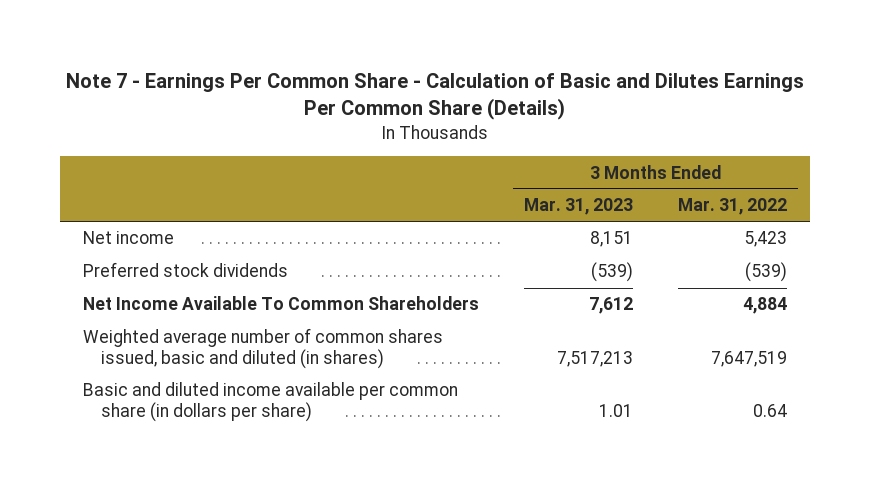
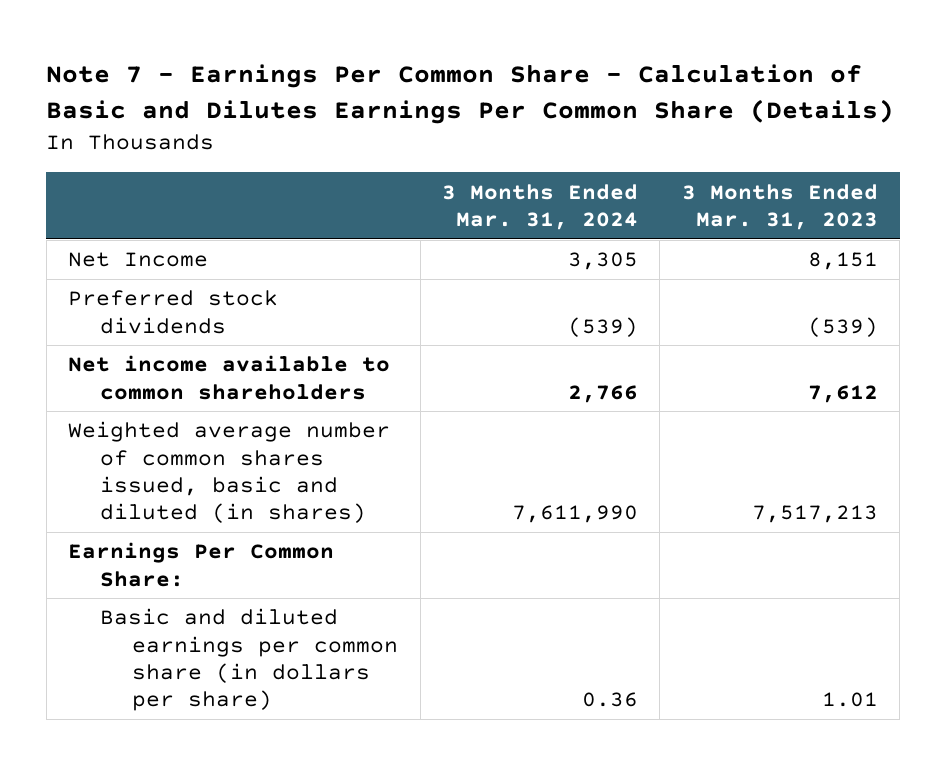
[678,198,788,216] Mar. 31, 2022 -> none
none -> [442,183,639,230] 3 Months Ended Mar. 31, 2024
[82,231,174,245] Net income -> [68,252,209,268] Net Income
[82,296,479,311] Net Income Available To Common Shareholders -> [68,355,391,400] Net income available to common shareholders
none -> [68,542,335,587] Earnings Per Common Share:
[82,382,458,422] Basic and diluted income available per common share (in dollars per share) -> [100,608,399,711] Basic and diluted earnings per common share (in dollars per share)

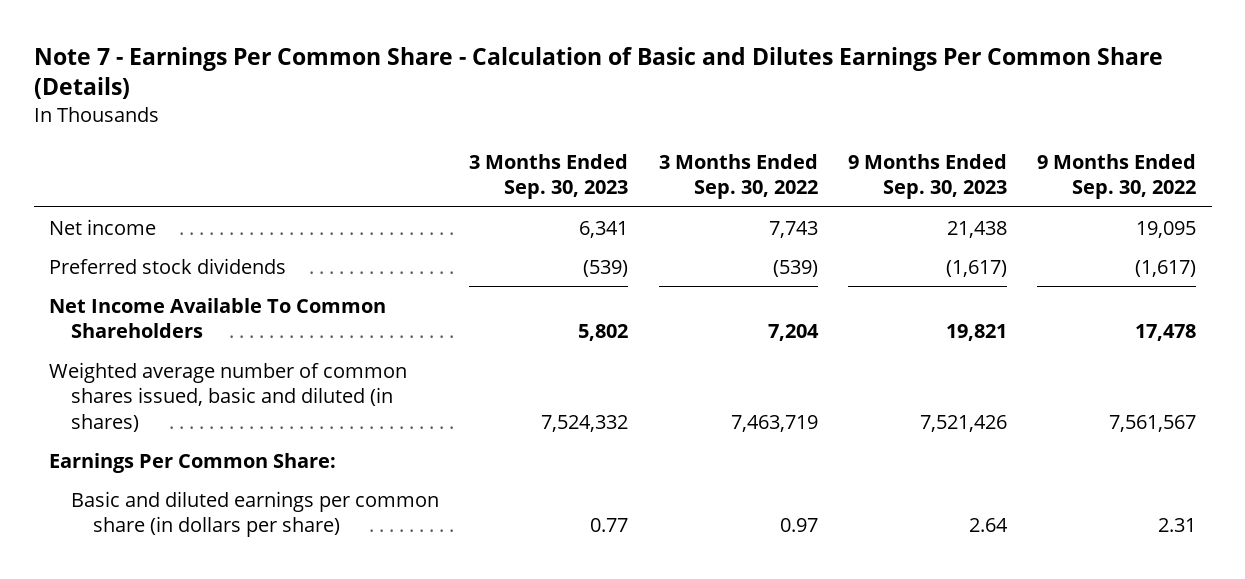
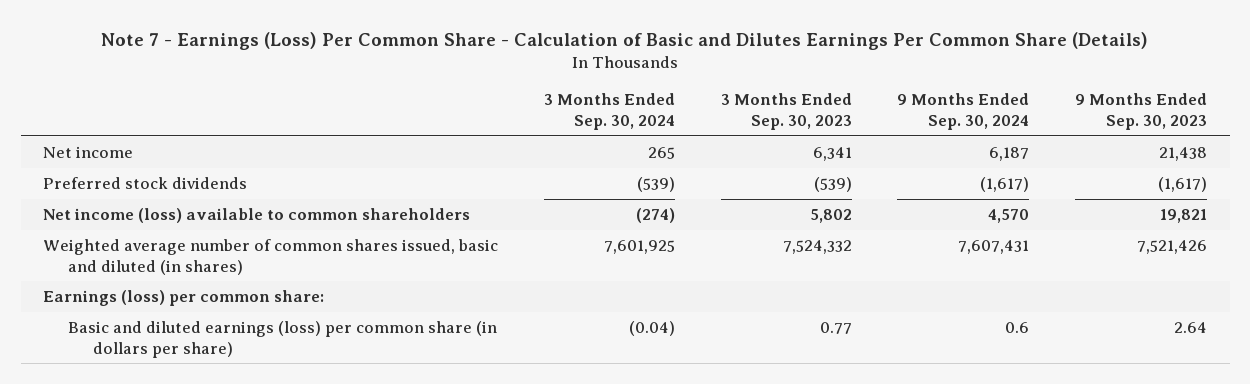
[33,46,1163,100] Note 7 - Earnings Per Common Share - Calculation of Basic and Dilutes Earnings Per Common Share (Details) -> [101,31,1149,50] Note 7 - Earnings (Loss) Per Common Share - Calculation of Basic and Dilutes Earnings Per Common Share (Details)
[658,153,818,200] 3 Months Ended Sep. 30, 2022 -> none
[1037,153,1197,200] 9 Months Ended Sep. 30, 2022 -> none
none -> [544,93,676,130] 3 Months Ended Sep. 30, 2024
none -> [897,93,1030,130] 9 Months Ended Sep. 30, 2024
[48,297,386,339] Net Income Available To Common Shareholders -> [43,207,471,223] Net income (loss) available to common shareholders
[48,452,336,473] Earnings Per Common Share: -> [43,289,325,306] Earnings (loss) per common share:
[70,490,439,538] Basic and diluted earnings per common share (in dollars per share) -> [68,320,498,358] Basic and diluted earnings (loss) per common share (in dollars per share)

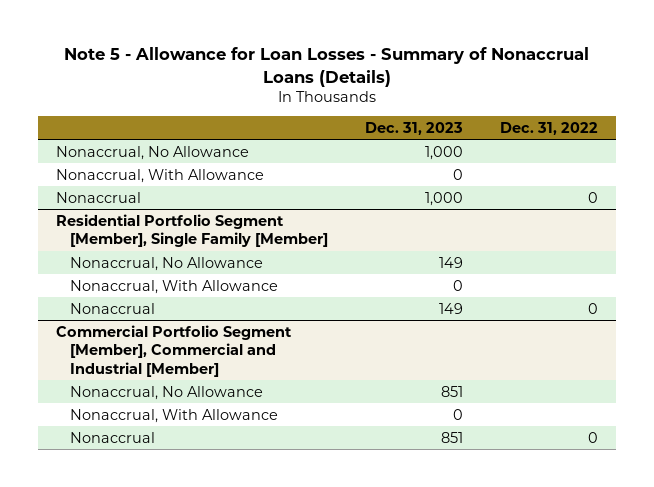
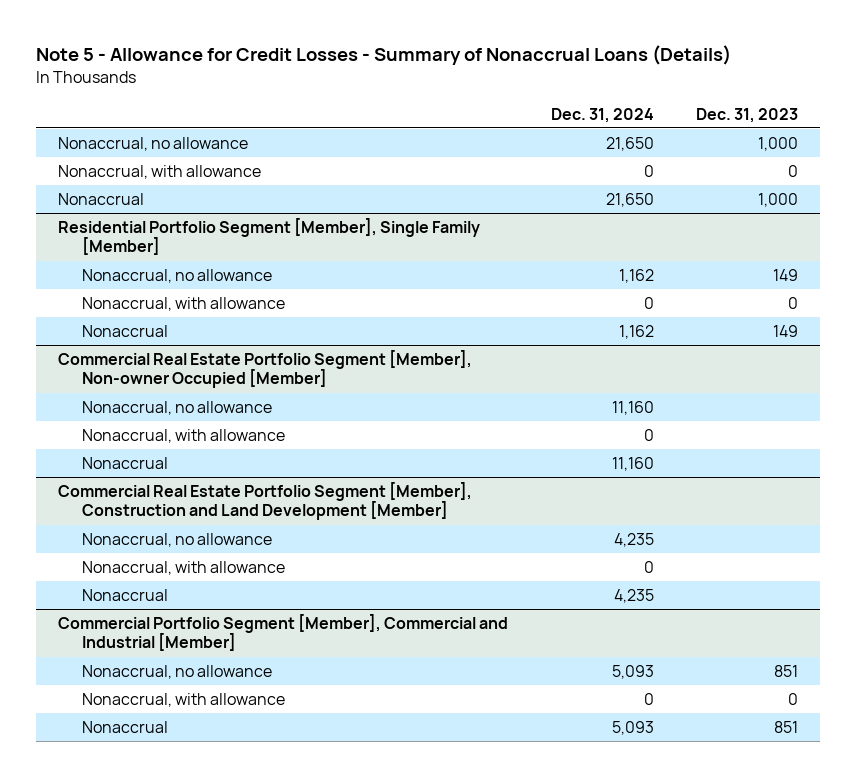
[64,47,590,87] Note 5 - Allowance for Loan Losses - Summary of Nonaccrual Loans (Details) -> [36,45,732,66] Note 5 - Allowance for Credit Losses - Summary of Nonaccrual Loans (Details)
[499,121,598,135] Dec. 31, 2022 -> none
none -> [550,107,654,123] Dec. 31, 2024
[56,145,250,160] Nonaccrual, No Allowance -> [57,137,248,152] Nonaccrual, no allowance
[56,168,265,183] Nonaccrual, With Allowance -> [57,165,261,180] Nonaccrual, with allowance
[69,256,263,271] Nonaccrual, No Allowance -> [82,269,273,284] Nonaccrual, no allowance
[69,279,278,294] Nonaccrual, With Allowance -> [82,297,286,312] Nonaccrual, with allowance
none -> [57,350,472,389] Commercial Real Estate Portfolio Segment [Member], Non-owner Occupied [Member]
none -> [82,401,273,416] Nonaccrual, no allowance
none -> [82,429,286,444] Nonaccrual, with allowance
none -> [82,457,169,470] Nonaccrual
none -> [57,482,472,521] Commercial Real Estate Portfolio Segment [Member], Construction and Land Development [Member]
none -> [82,533,273,548] Nonaccrual, no allowance
none -> [82,561,286,576] Nonaccrual, with allowance
none -> [82,589,169,602] Nonaccrual
[69,385,263,400] Nonaccrual, No Allowance -> [82,665,273,680] Nonaccrual, no allowance
[69,408,278,423] Nonaccrual, With Allowance -> [82,693,286,708] Nonaccrual, with allowance

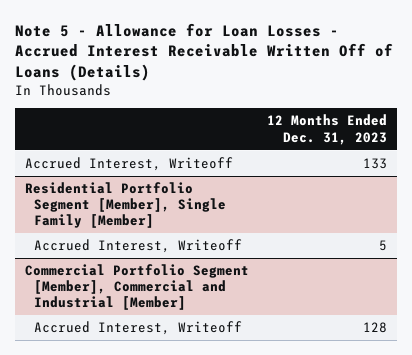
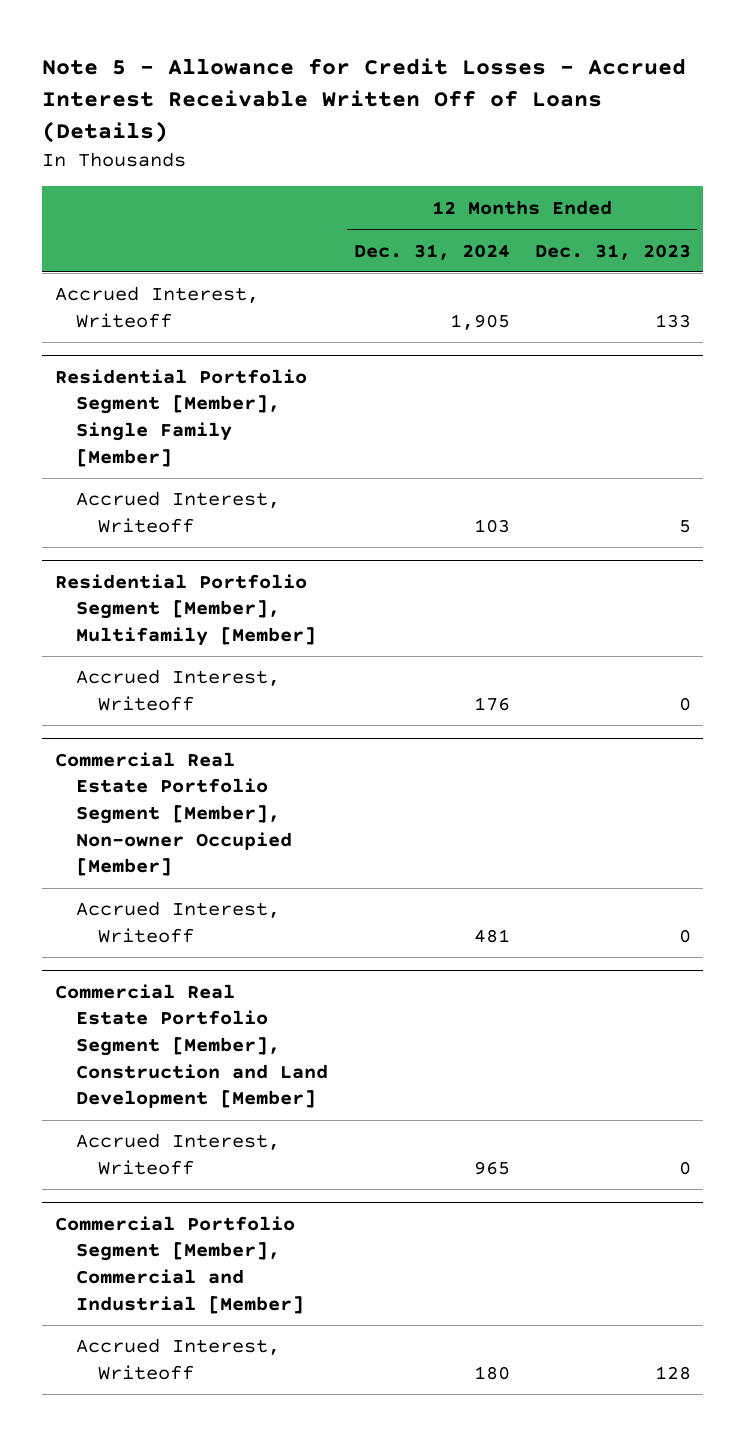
[15,22,394,82] Note 5 - Allowance for Loan Losses - Accrued Interest Receivable Written Off of Loans (Details) -> [42,58,687,143] Note 5 - Allowance for Credit Losses - Accrued Interest Receivable Written Off of Loans (Details)
none -> [353,243,510,260] Dec. 31, 2024
none -> [54,573,317,647] Residential Portfolio Segment [Member], Multifamily [Member]
none -> [76,669,281,712] Accrued Interest, Writeoff
none -> [54,751,293,877] Commercial Real Estate Portfolio Segment [Member], Non-owner Occupied [Member]
none -> [76,901,281,944] Accrued Interest, Writeoff
none -> [54,983,329,1109] Commercial Real Estate Portfolio Segment [Member], Construction and Land Development [Member]
none -> [76,1133,281,1176] Accrued Interest, Writeoff

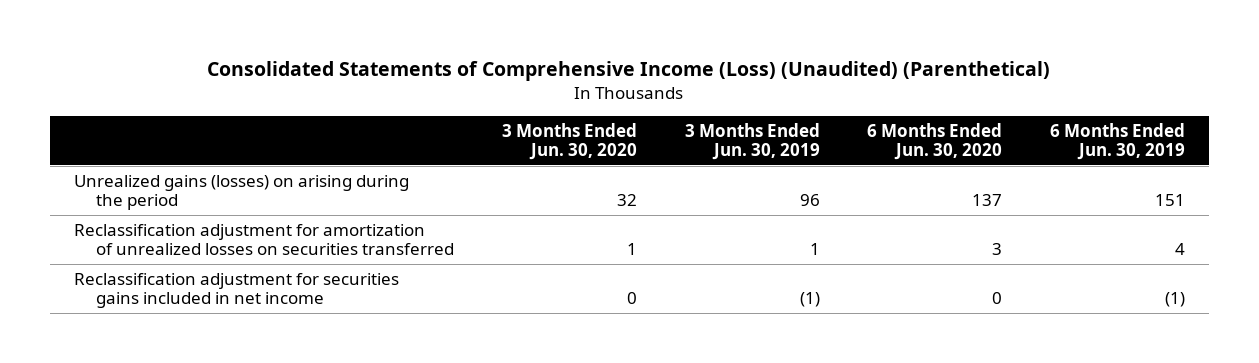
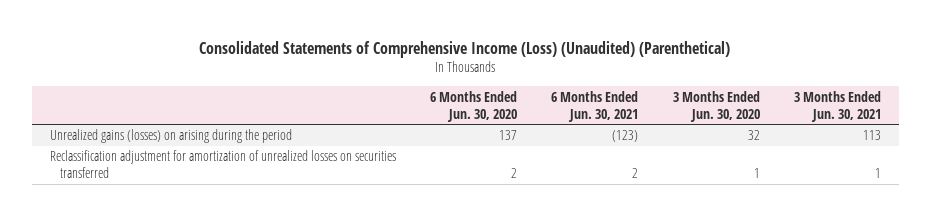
[684,122,820,161] 3 Months Ended Jun. 30, 2019 -> none
[1049,122,1185,161] 6 Months Ended Jun. 30, 2019 -> none
none -> [551,90,639,122] 6 Months Ended Jun. 30, 2021
none -> [794,90,882,122] 3 Months Ended Jun. 30, 2021
[73,272,399,309] Reclassification adjustment for securities gains included in net income -> none
[992,243,1003,256] 3 -> [511,168,518,179] 2

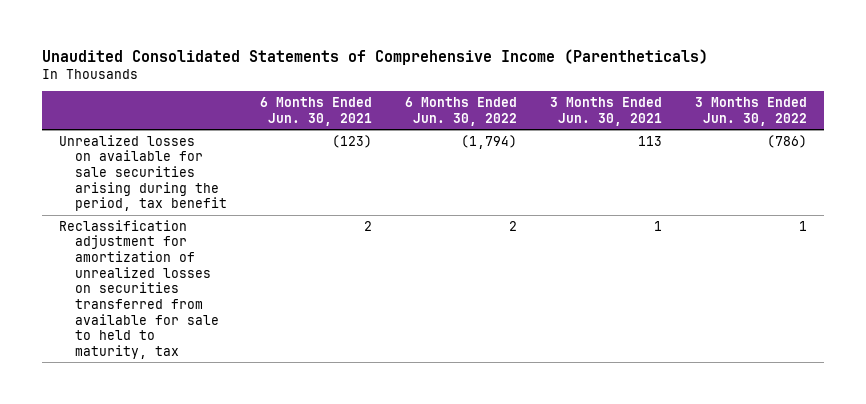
[199,40,731,58] Consolidated Statements of Comprehensive Income (Loss) (Unaudited) (Parenthetical) -> [42,48,709,65] Unaudited Consolidated Statements of Comprehensive Income (Parentheticals)
[430,90,518,122] 6 Months Ended Jun. 30, 2020 -> none
[672,90,760,122] 3 Months Ended Jun. 30, 2020 -> none
none -> [405,97,518,126] 6 Months Ended Jun. 30, 2022
none -> [695,97,808,126] 3 Months Ended Jun. 30, 2022
[49,129,292,144] Unrealized gains (losses) on arising during the period -> [58,134,228,212] Unrealized losses on available for sale securities arising during the period, tax benefit
[49,150,396,179] Reclassification adjustment for amortization of unrealized losses on securities transferred -> [58,219,220,360] Reclassification adjustment for amortization of unrealized losses on securities transferred from available for sale to held to maturity, tax

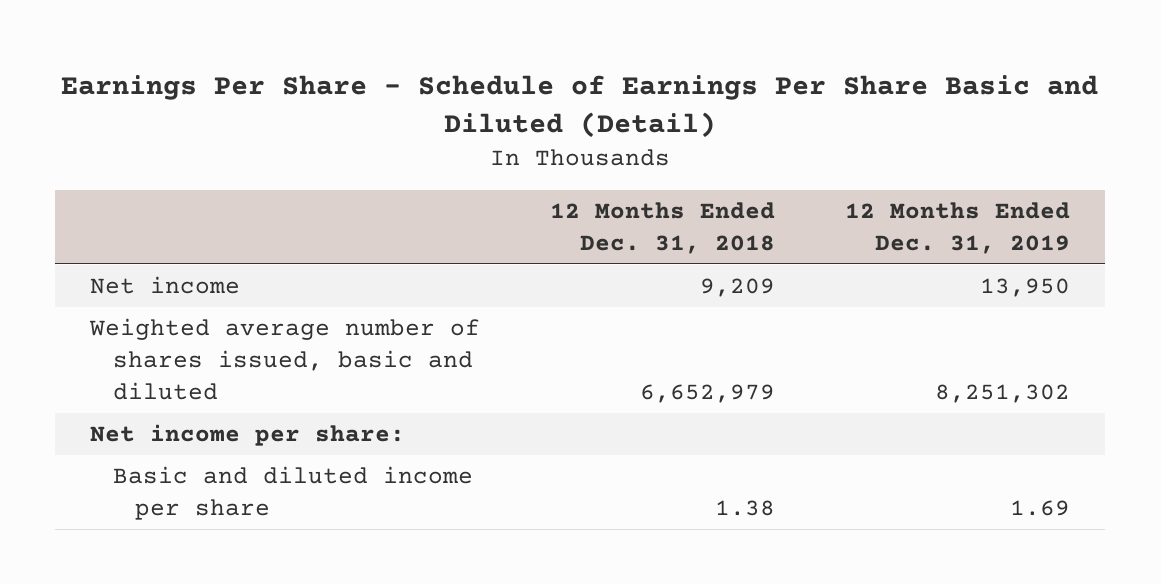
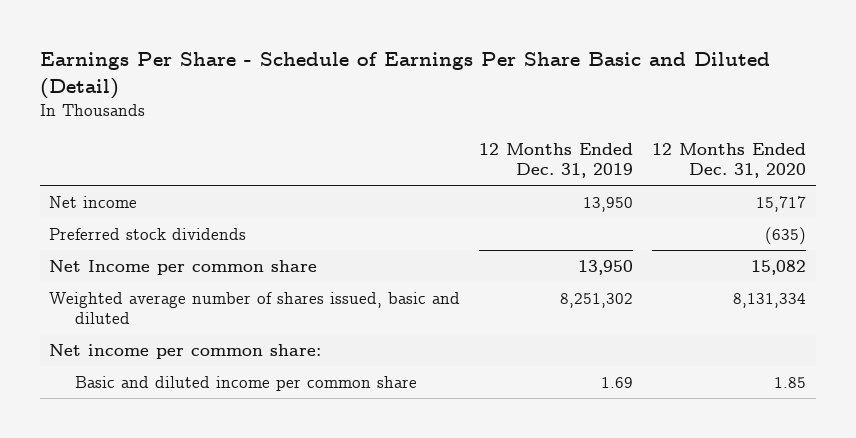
[550,202,776,255] 12 Months Ended Dec. 31, 2018 -> none
none -> [652,142,807,179] 12 Months Ended Dec. 31, 2020
none -> [49,227,247,240] Preferred stock dividends
none -> [49,259,318,275] Net Income per common share
[90,423,406,446] Net income per share: -> [49,343,322,359] Net income per common share:
[112,465,473,521] Basic and diluted income per share -> [74,375,417,391] Basic and diluted income per common share

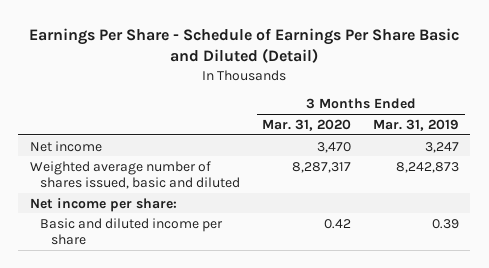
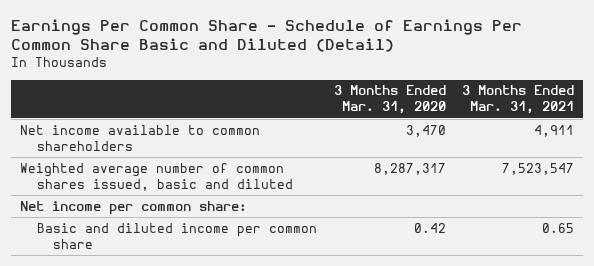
[29,27,460,64] Earnings Per Share - Schedule of Earnings Per Share Basic and Diluted (Detail) -> [11,18,523,53] Earnings Per Common Share - Schedule of Earnings Per Common Share Basic and Diluted (Detail)
[373,118,460,131] Mar. 31, 2019 -> none
none -> [462,85,575,115] 3 Months Ended Mar. 31, 2021
[29,140,102,152] Net income -> [19,124,260,151] Net income available to common shareholders
[29,160,241,190] Weighted average number of shares issued, basic and diluted -> [19,162,293,191] Weighted average number of common shares issued, basic and diluted
[29,197,177,212] Net income per share: -> [19,200,247,215] Net income per common share:
[40,217,224,246] Basic and diluted income per share -> [36,222,317,249] Basic and diluted income per common share

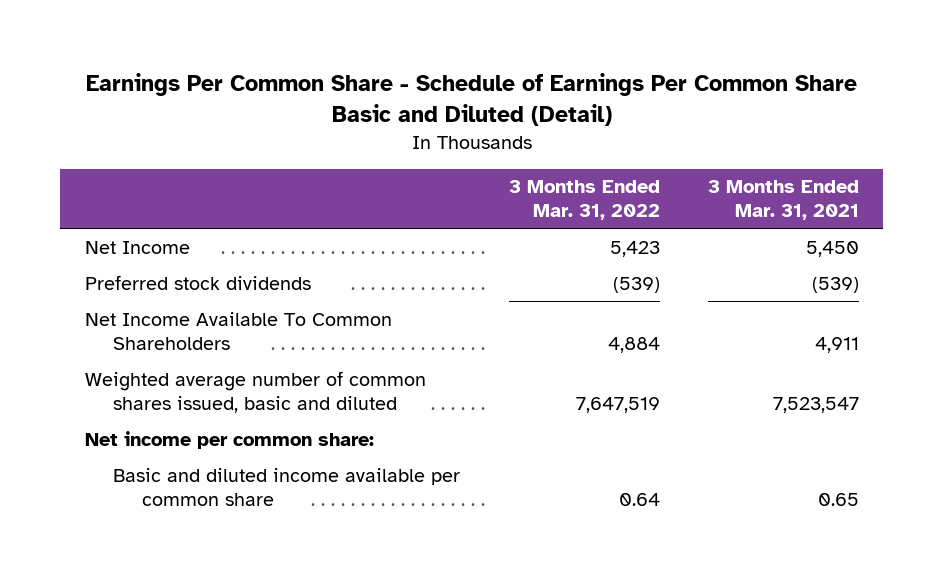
[333,85,446,115] 3 Months Ended Mar. 31, 2020 -> none
none -> [508,180,660,221] 3 Months Ended Mar. 31, 2022
none -> [84,240,190,254] Net Income
none -> [84,274,311,290] Preferred stock dividends
[19,124,260,151] Net income available to common shareholders -> [84,311,392,350] Net Income Available To Common Shareholders
[36,222,317,249] Basic and diluted income per common share -> [113,467,461,506] Basic and diluted income available per common share

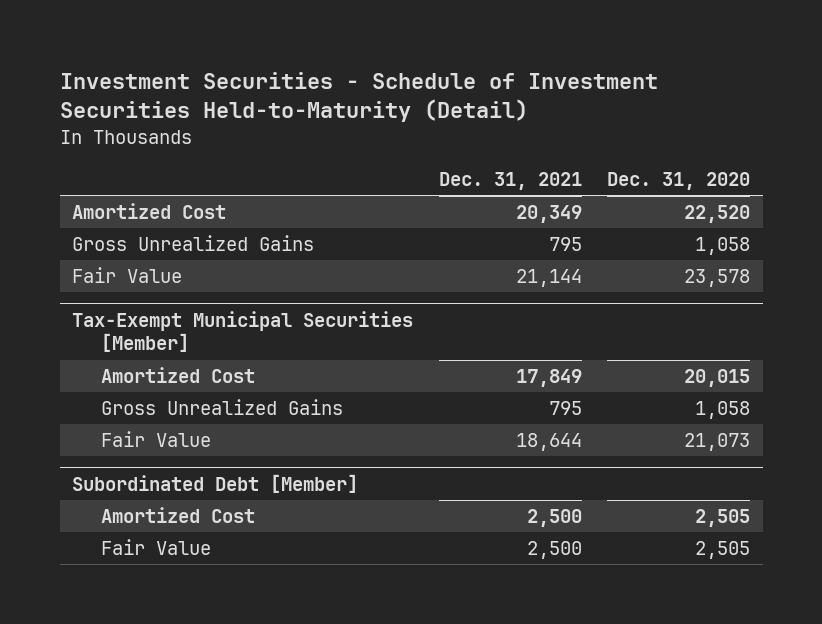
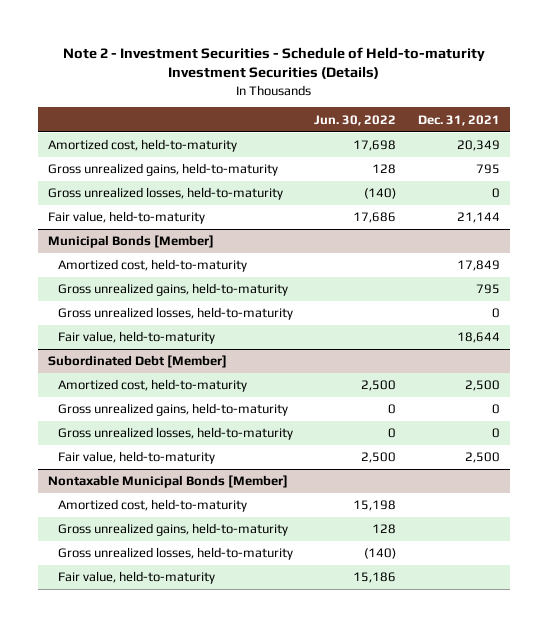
[59,71,658,123] Investment Securities - Schedule of Investment Securities Held-to-Maturity (Detail) -> [63,46,486,80] Note 2 - Investment Securities - Schedule of Held-to-maturity Investment Securities (Details)
[607,171,751,190] Dec. 31, 2020 -> none
none -> [314,114,397,126] Jun. 30, 2022
[72,310,414,353] Tax-Exempt Municipal Securities [Member] -> none
[72,203,227,220] Amortized Cost -> [48,139,238,153] Amortized cost, held-to-maturity
[72,235,315,252] Gross Unrealized Gains -> [48,163,279,177] Gross unrealized gains, held-to-maturity
none -> [48,187,284,201] Gross unrealized losses, held-to-maturity
[72,267,183,284] Fair Value -> [48,211,206,225] Fair value, held-to-maturity
none -> [48,235,215,249] Municipal Bonds [Member]
[101,367,256,384] Amortized Cost -> [58,259,248,273] Amortized cost, held-to-maturity
[101,399,344,416] Gross Unrealized Gains -> [58,283,289,297] Gross unrealized gains, held-to-maturity
none -> [58,307,294,321] Gross unrealized losses, held-to-maturity
[101,431,212,448] Fair Value -> [58,331,216,345] Fair value, held-to-maturity
[101,507,256,524] Amortized Cost -> [58,379,248,393] Amortized cost, held-to-maturity
none -> [58,403,289,417] Gross unrealized gains, held-to-maturity
none -> [58,427,294,441] Gross unrealized losses, held-to-maturity
[101,539,212,556] Fair Value -> [58,451,216,465] Fair value, held-to-maturity
none -> [48,475,289,489] Nontaxable Municipal Bonds [Member]
none -> [58,499,248,513] Amortized cost, held-to-maturity
none -> [58,523,289,537] Gross unrealized gains, held-to-maturity
none -> [58,547,294,561] Gross unrealized losses, held-to-maturity
none -> [58,571,216,585] Fair value, held-to-maturity

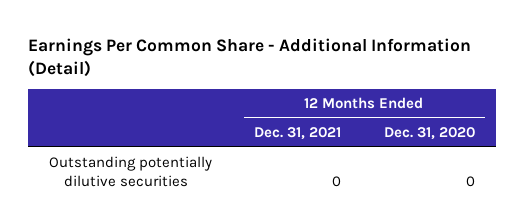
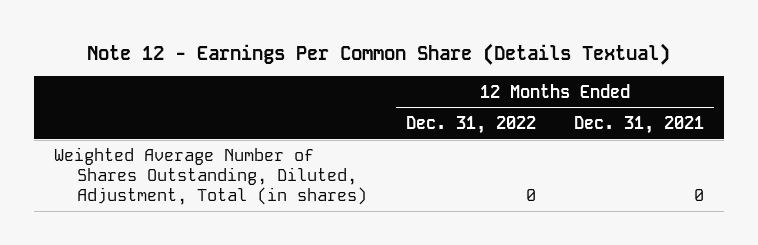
[27,38,471,78] Earnings Per Common Share - Additional Information (Detail) -> [87,42,671,65] Note 12 - Earnings Per Common Share (Details Textual)
[383,126,475,140] Dec. 31, 2020 -> none
none -> [405,116,536,135] Dec. 31, 2022
[48,156,212,187] Outstanding potentially dilutive securities -> [53,147,368,206] Weighted Average Number of Shares Outstanding, Diluted, Adjustment, Total (in shares)

